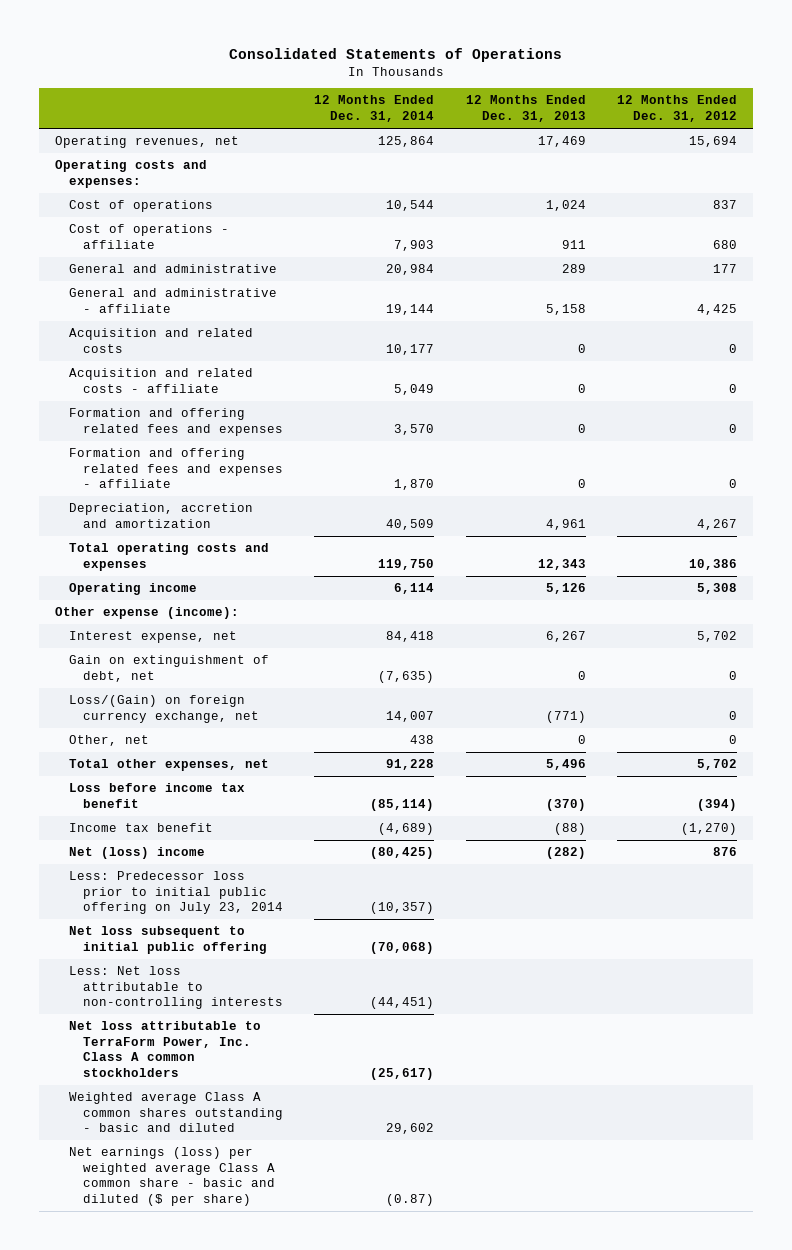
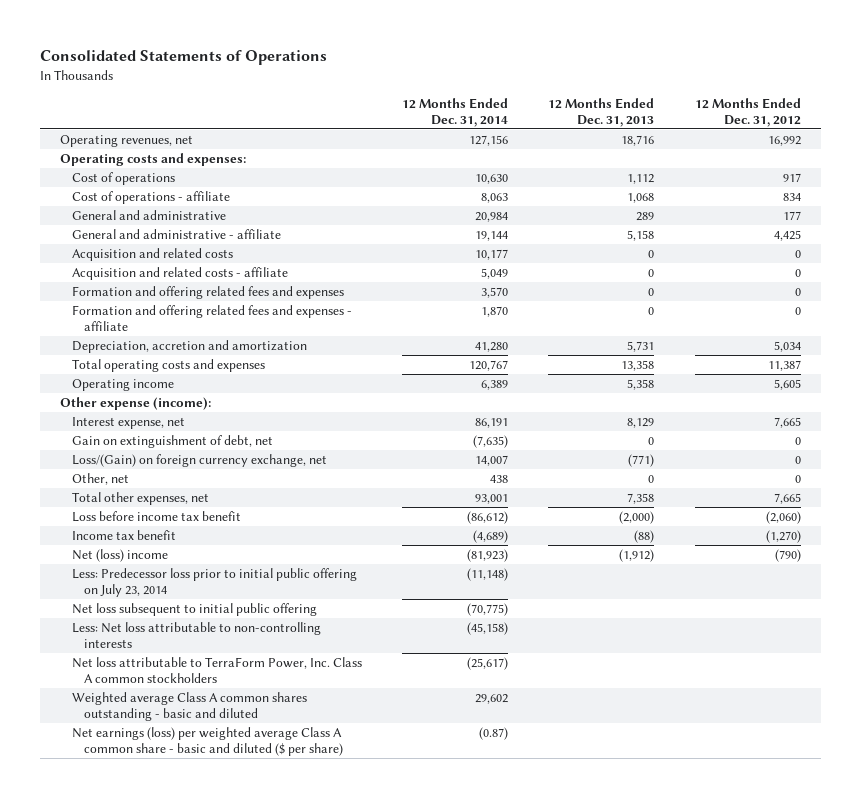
[378,136,435,148] 125,864 -> [469,135,509,147] 127,156
[537,136,586,148] 17,469 -> [621,135,655,147] 18,716
[689,136,738,148] 15,694 -> [767,136,801,147] 16,992
[386,200,435,212] 10,544 -> [475,174,509,185] 10,630
[545,200,586,212] 1,024 -> [627,174,655,185] 1,112
[713,200,738,210] 837 -> [782,173,801,183] 917
[394,239,435,251] 7,903 -> [481,193,509,204] 8,063
[561,239,586,249] 911 -> [627,193,655,204] 1,068
[713,239,738,249] 680 -> [782,193,801,202] 834
[386,518,435,530] 40,509 -> [475,342,509,353] 41,280
[545,518,586,530] 4,961 -> [627,341,655,353] 5,731
[697,518,738,530] 4,267 -> [773,341,801,353] 5,034
[378,558,435,570] 119,750 -> [469,360,509,372] 120,767
[537,558,586,570] 12,343 -> [621,360,655,372] 13,358
[689,558,738,570] 10,386 -> [767,360,801,372] 11,387
[394,583,435,595] 6,114 -> [481,380,509,391] 6,389
[545,583,586,595] 5,126 -> [627,379,655,391] 5,358
[697,583,738,595] 5,308 -> [773,379,801,391] 5,605
[386,631,435,643] 84,418 -> [475,418,509,429] 86,191
[545,631,586,643] 6,267 -> [627,418,655,429] 8,129
[697,631,738,643] 5,702 -> [773,417,801,429] 7,665
[386,759,435,771] 91,228 -> [475,494,509,505] 93,001
[545,759,586,771] 5,496 -> [627,493,655,505] 7,358
[697,759,738,771] 5,702 -> [773,493,801,505] 7,665
[370,798,435,811] (85,114) -> [467,511,509,525] (86,612)
[545,798,586,811] (370) -> [619,511,655,525] (2,000)
[697,798,738,811] (394) -> [765,511,801,525] (2,060)
[370,847,435,860] (80,425) -> [467,549,509,563] (81,923)
[545,847,586,860] (282) -> [619,549,655,563] (1,912)
[713,847,738,857] 876 -> [774,549,801,563] (790)
[370,902,435,915] (10,357) -> [467,568,509,582] (11,148)
[370,941,435,954] (70,068) -> [467,603,509,617] (70,775)
[370,997,435,1010] (44,451) -> [467,622,509,636] (45,158)

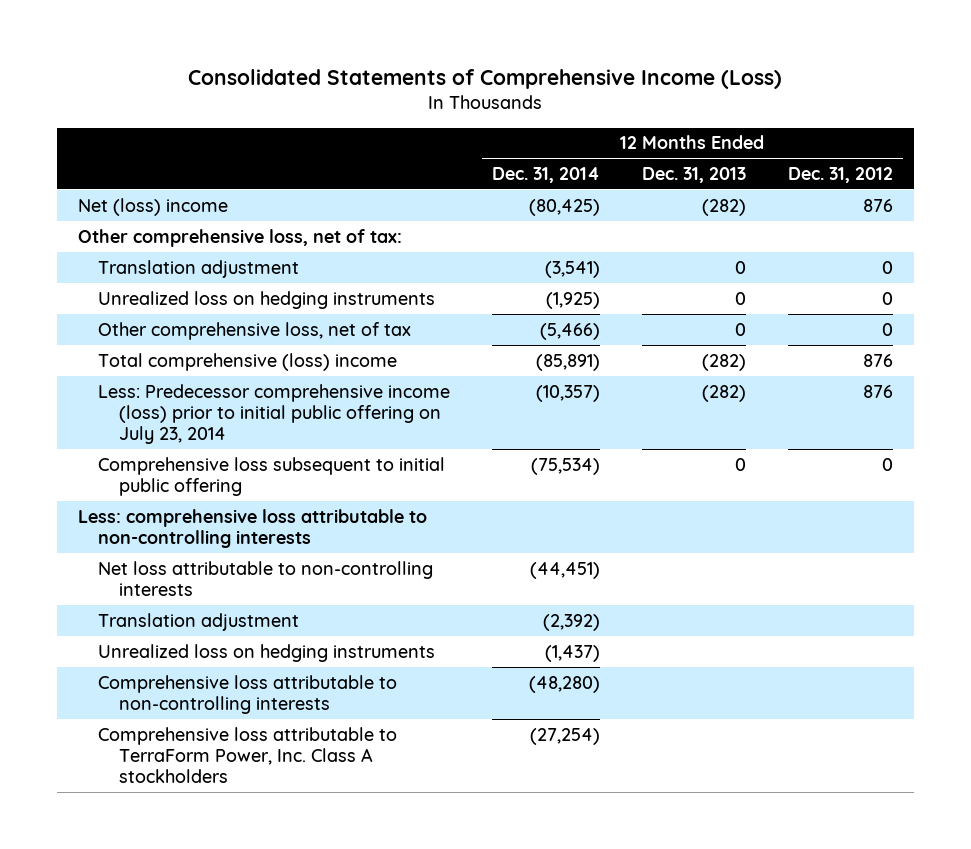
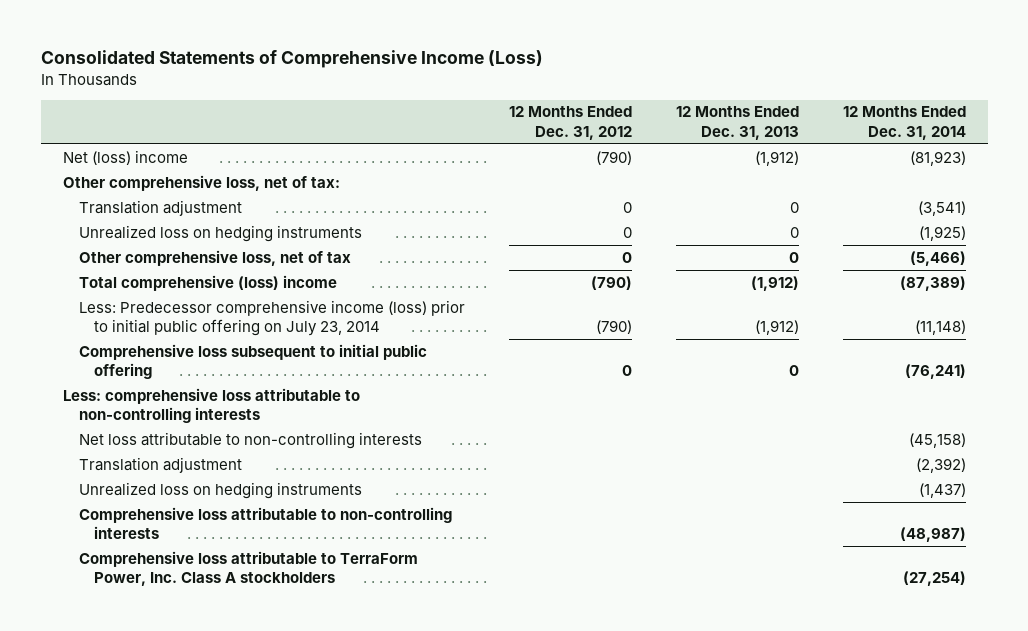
[529,198,601,216] (80,425) -> [909,150,966,166] (81,923)
[701,198,746,216] (282) -> [754,150,799,166] (1,912)
[862,198,893,212] 876 -> [595,150,632,165] (790)
[536,353,601,371] (85,891) -> [899,275,966,291] (87,389)
[701,353,746,371] (282) -> [750,275,799,291] (1,912)
[862,353,893,367] 876 -> [590,275,632,290] (790)
[536,384,601,402] (10,357) -> [914,320,966,336] (11,148)
[701,384,746,402] (282) -> [754,320,799,336] (1,912)
[862,384,893,398] 876 -> [595,320,632,335] (790)
[531,457,601,475] (75,534) -> [904,364,966,380] (76,241)
[530,561,601,579] (44,451) -> [908,432,966,448] (45,158)
[529,675,601,693] (48,280) -> [899,527,966,543] (48,987)

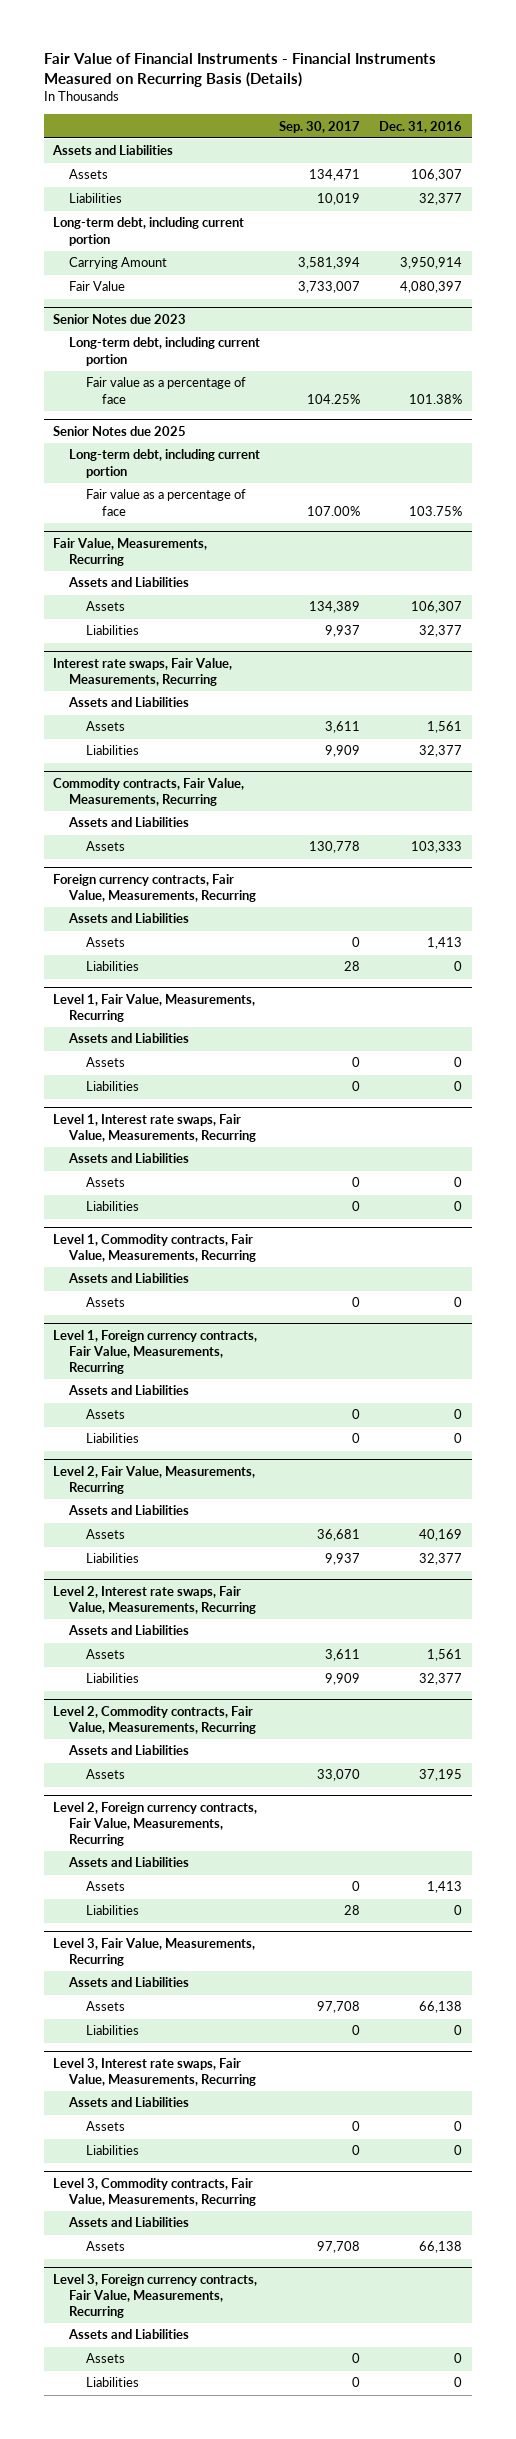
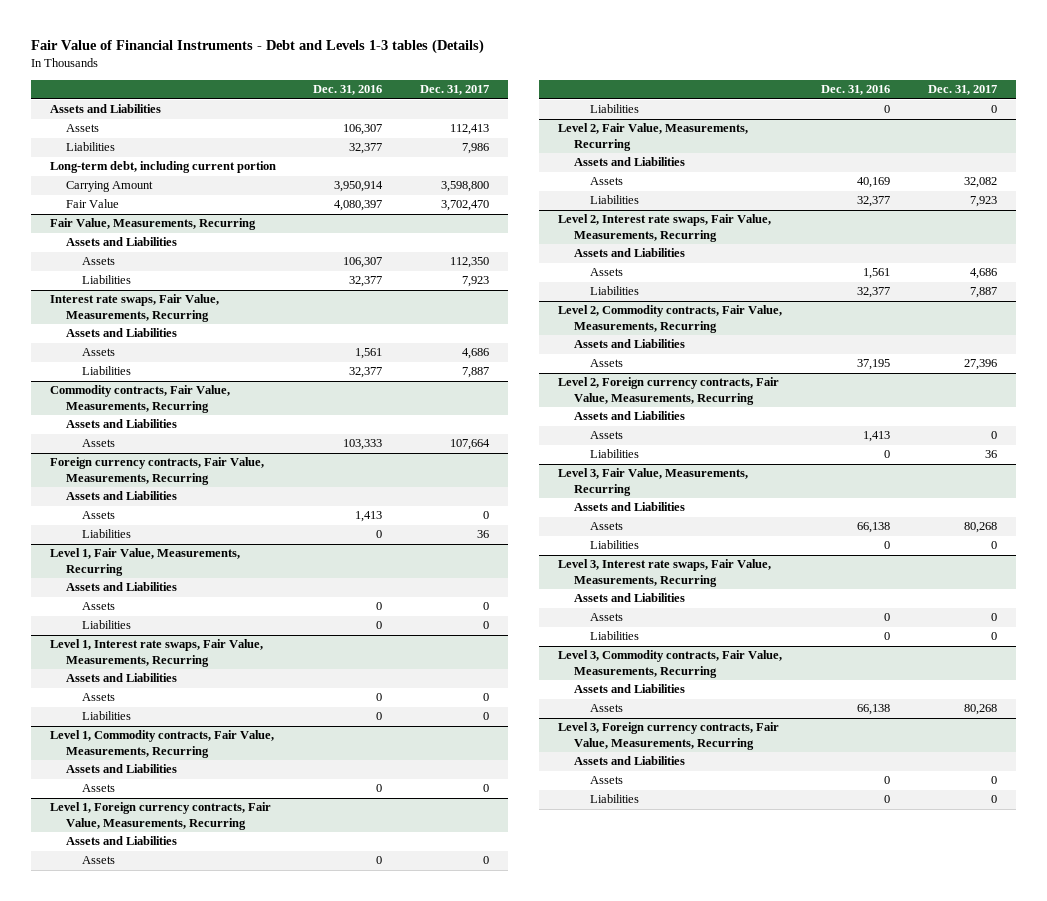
[43,52,436,87] Fair Value of Financial Instruments - Financial Instruments Measured on Recurring Basis (Details) -> [30,39,484,55] Fair Value of Financial Instruments - Debt and Levels 1-3 tables (Details)
[279,120,361,133] Sep. 30, 2017 -> none
none -> [419,85,489,96] Dec. 31, 2017
[53,313,187,324] Senior Notes due 2023 -> none
[69,337,261,366] Long-term debt, including current portion -> none
[85,377,246,404] Fair value as a percentage of face -> none
[53,425,187,436] Senior Notes due 2025 -> none
[69,449,261,478] Long-term debt, including current portion -> none
[85,489,246,516] Fair value as a percentage of face -> none

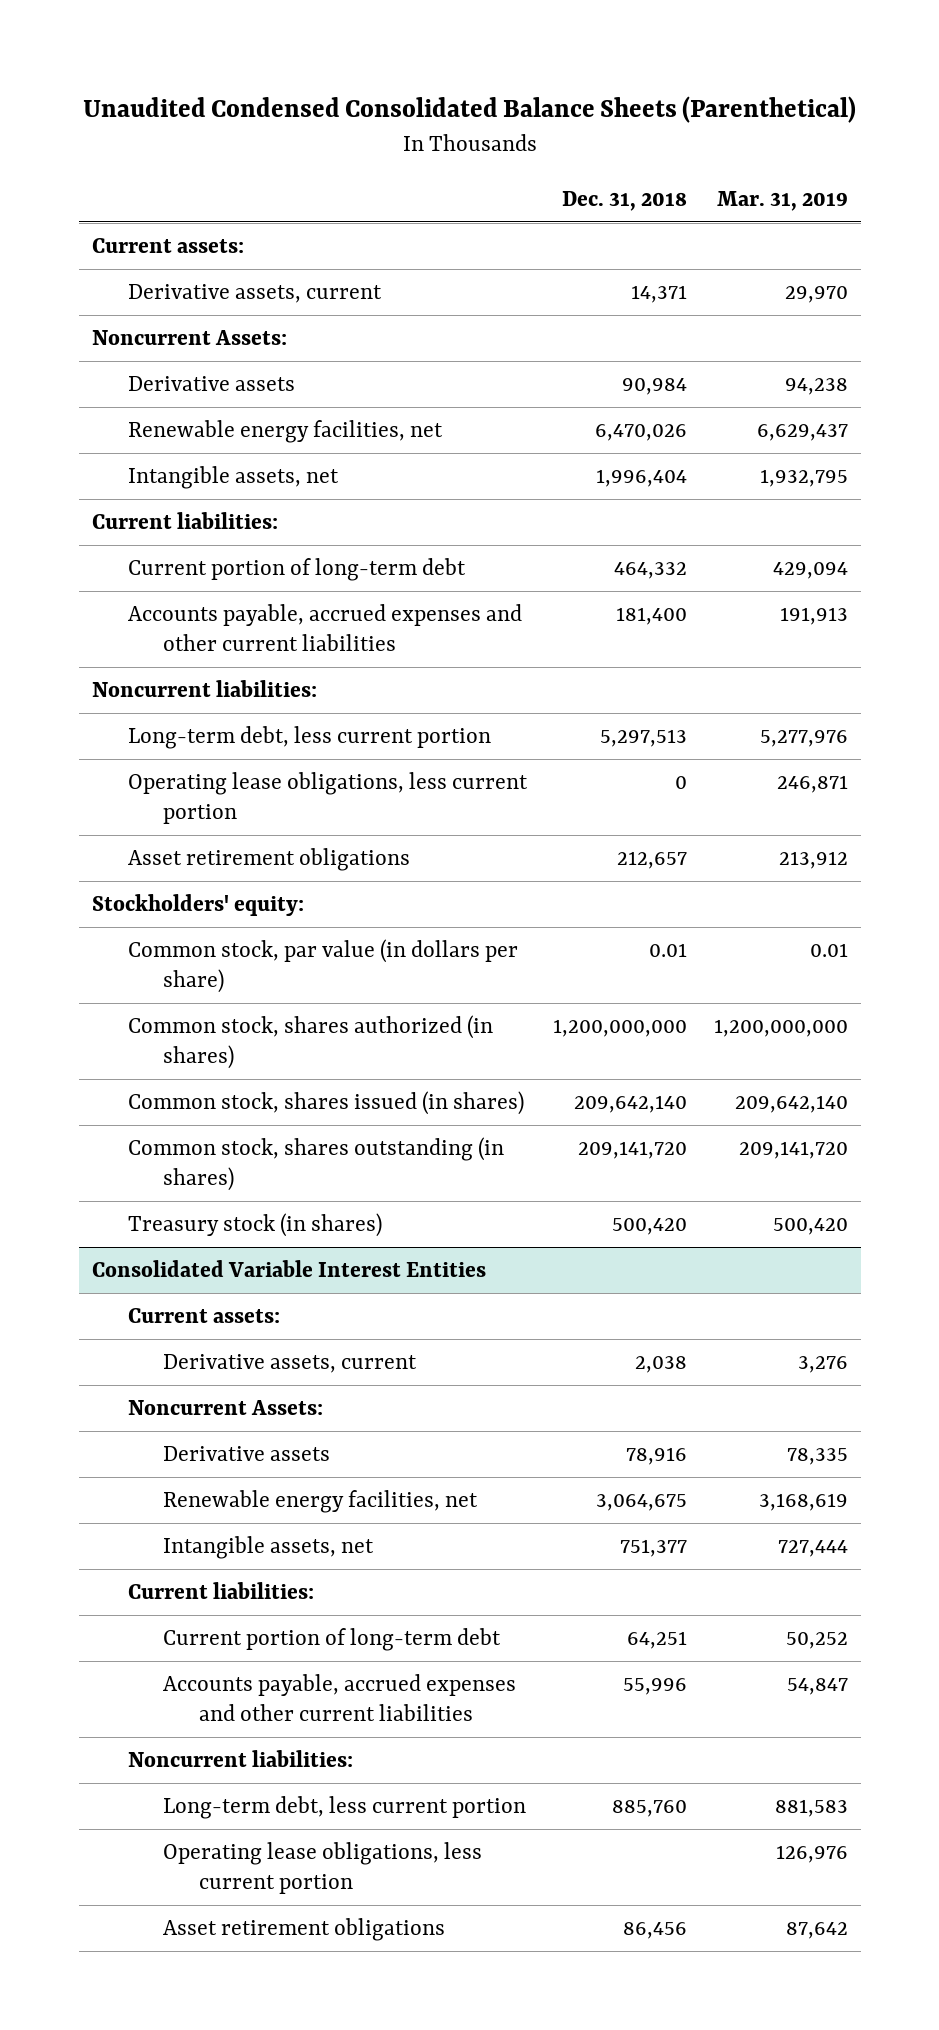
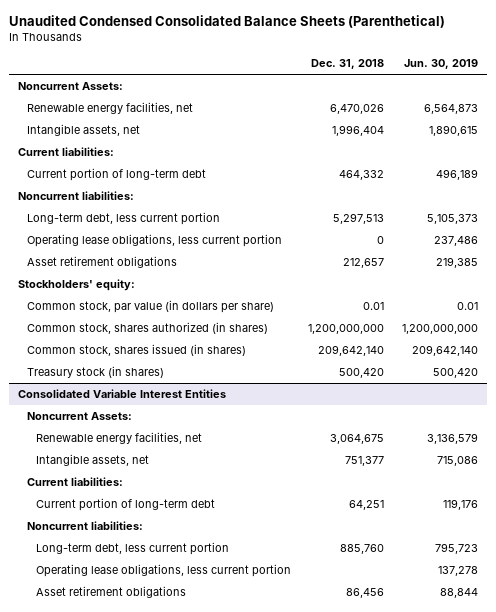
[716,191,848,212] Mar. 31, 2019 -> none
none -> [404,59,479,70] Jun. 30, 2019
[91,237,244,253] Current assets: -> none
[127,283,382,303] Derivative assets, current -> none
[127,375,295,391] Derivative assets -> none
[127,603,522,651] Accounts payable, accrued expenses and other current liabilities -> none
[127,1136,504,1191] Common stock, shares outstanding (in shares) -> none
[127,1307,280,1323] Current assets: -> none
[163,1353,418,1373] Derivative assets, current -> none
[163,1445,331,1461] Derivative assets -> none
[163,1673,517,1721] Accounts payable, accrued expenses and other current liabilities -> none

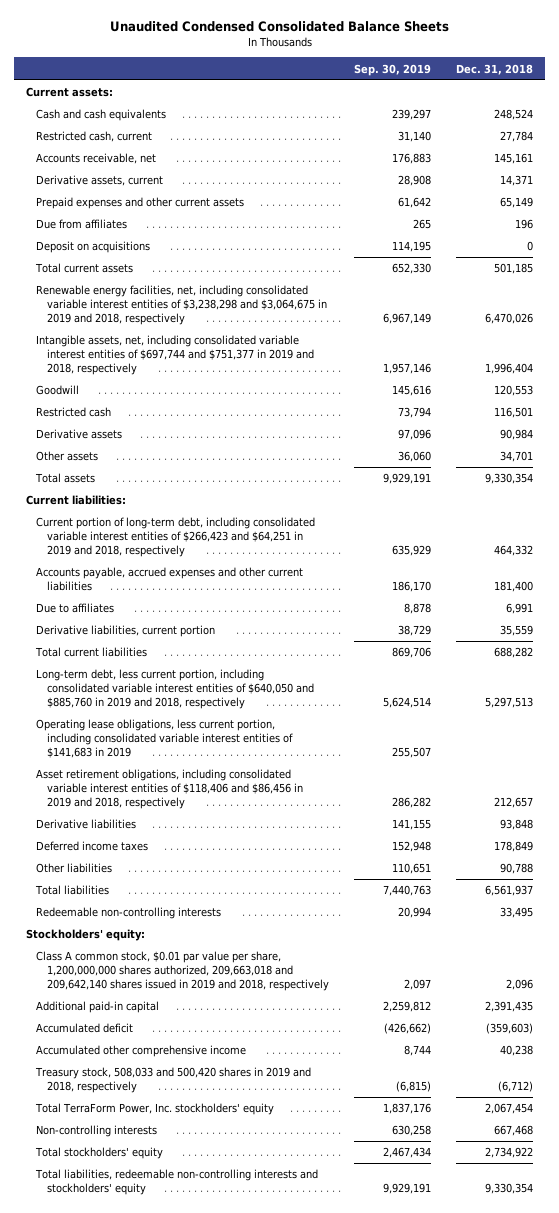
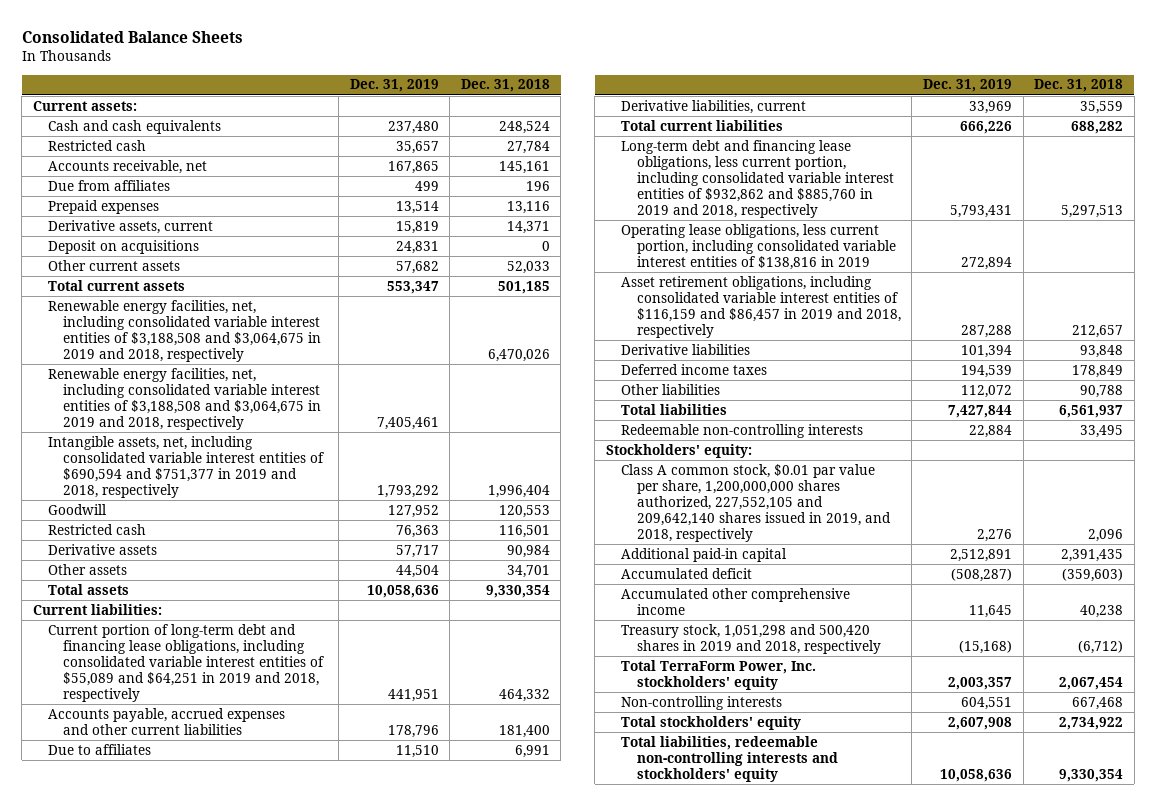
[109,21,449,33] Unaudited Condensed Consolidated Balance Sheets -> [21,30,243,43] Consolidated Balance Sheets
[353,63,431,76] Sep. 30, 2019 -> none
none -> [349,79,439,93] Dec. 31, 2019
[36,131,153,143] Restricted cash, current -> [48,139,147,151] Restricted cash
[36,197,245,210] Prepaid expenses and other current assets -> none
none -> [48,199,160,214] Prepaid expenses
[36,175,164,187] Derivative assets, current -> [48,219,214,234] Derivative assets, current
none -> [48,259,181,271] Other current assets
[36,285,327,326] Renewable energy facilities, net, including consolidated variable interest entities of $3,238,298 and $3,064,675 in 2019 and 2018, respectively -> [48,299,322,362] Renewable energy facilities, net, including consolidated variable interest entities of $3,188,508 and $3,064,675 in 2019 and 2018, respectively
none -> [48,367,322,430] Renewable energy facilities, net, including consolidated variable interest entities of $3,188,508 and $3,064,675 in 2019 and 2018, respectively
[36,335,314,376] Intangible assets, net, including consolidated variable interest entities of $697,744 and $751,377 in 2019 and 2018, respectively -> [48,435,325,498] Intangible assets, net, including consolidated variable interest entities of $690,594 and $751,377 in 2019 and 2018, respectively
[36,517,316,558] Current portion of long-term debt, including consolidated variable interest entities of $266,423 and $64,251 in 2019 and 2018, respectively -> [48,623,325,702] Current portion of long-term debt and financing lease obligations, including consolidated variable interest entities of $55,089 and $64,251 in 2019 and 2018, respectively
[36,625,216,638] Derivative liabilities, current portion -> [621,99,807,114] Derivative liabilities, current
[36,669,314,710] Long-term debt, less current portion, including consolidated variable interest entities of $640,050 and $885,760 in 2019 and 2018, respectively -> [621,139,894,218] Long-term debt and financing lease obligations, less current portion, including consolidated variable interest entities of $932,862 and $885,760 in 2019 and 2018, respectively
[36,719,293,759] Operating lease obligations, less current portion, including consolidated variable interest entities of $141,683 in 2019 -> [621,223,896,270] Operating lease obligations, less current portion, including consolidated variable interest entities of $138,816 in 2019
[36,769,303,810] Asset retirement obligations, including consolidated variable interest entities of $118,406 and $86,456 in 2019 and 2018, respectively -> [621,275,901,338] Asset retirement obligations, including consolidated variable interest entities of $116,159 and $86,457 in 2019 and 2018, respectively
[36,951,329,992] Class A common stock, $0.01 par value per share, 1,200,000,000 shares authorized, 209,663,018 and 209,642,140 shares issued in 2019 and 2018, respectively -> [621,463,891,542] Class A common stock, $0.01 par value per share, 1,200,000,000 shares authorized, 227,552,105 and 209,642,140 shares issued in 2019, and 2018, respectively
[35,1067,312,1094] Treasury stock, 508,033 and 500,420 shares in 2019 and 2018, respectively -> [621,623,881,654] Treasury stock, 1,051,298 and 500,420 shares in 2019 and 2018, respectively

